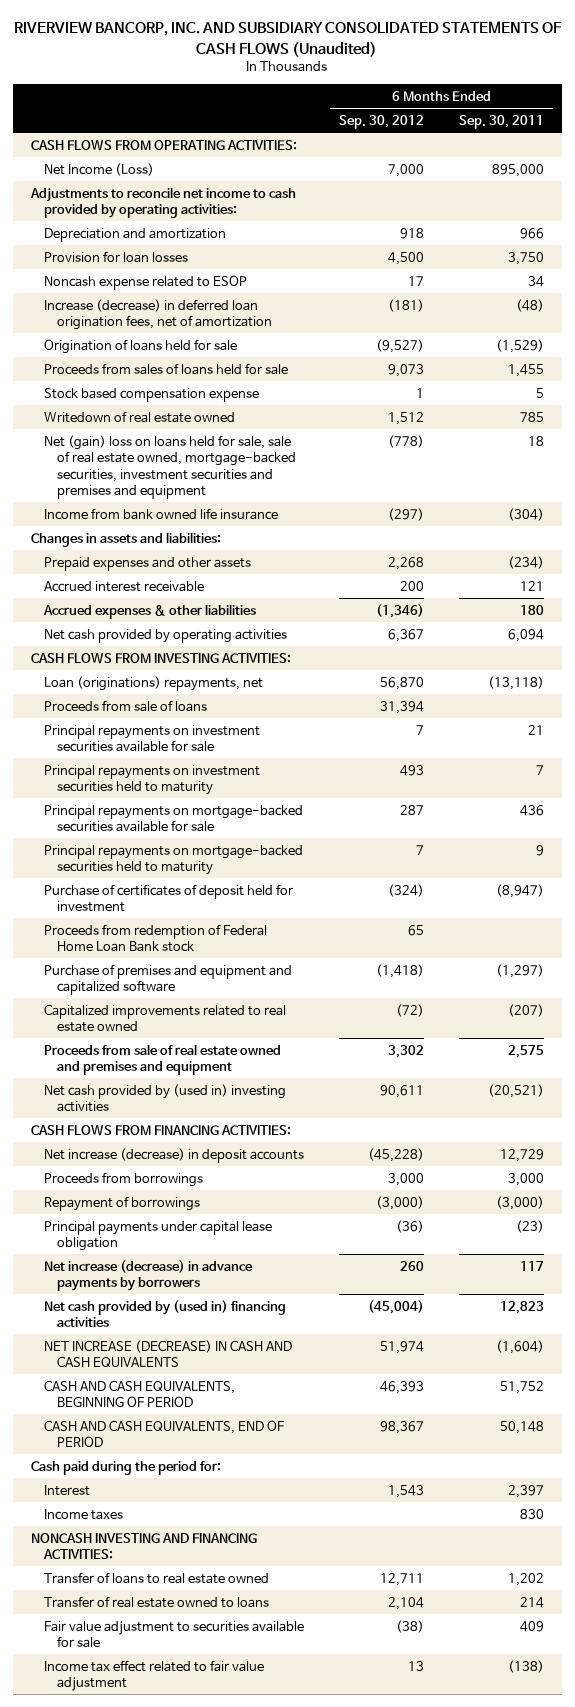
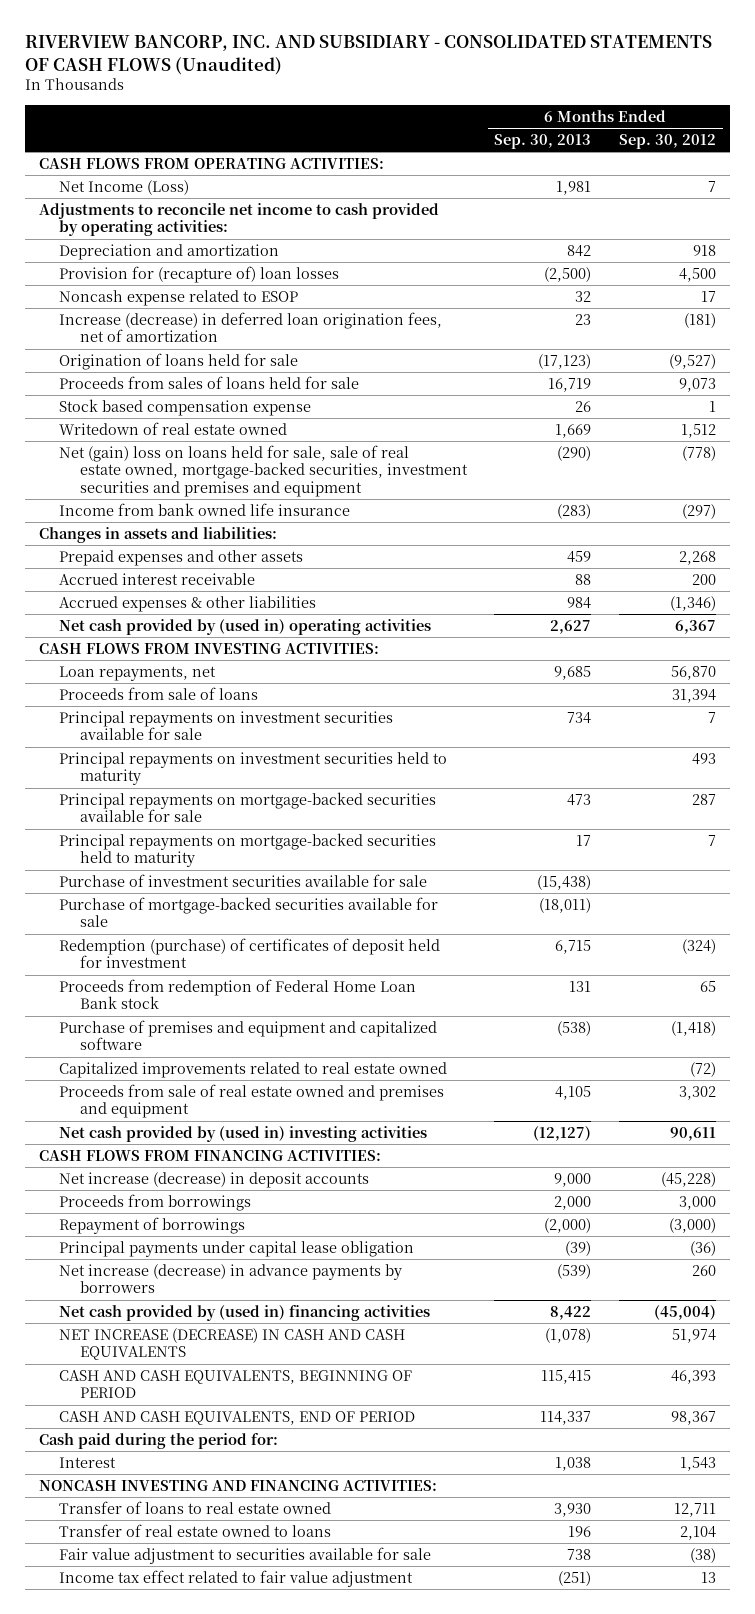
[14,21,563,57] RIVERVIEW BANCORP, INC. AND SUBSIDIARY CONSOLIDATED STATEMENTS OF CASH FLOWS (Unaudited) -> [25,34,713,75] RIVERVIEW BANCORP, INC. AND SUBSIDIARY - CONSOLIDATED STATEMENTS OF CASH FLOWS (Unaudited)
[459,114,545,129] Sep. 30, 2011 -> none
none -> [494,133,592,149] Sep. 30, 2013
[388,163,425,177] 7,000 -> [707,180,716,192] 7
[43,250,188,263] Provision for loan losses -> [59,265,340,283] Provision for (recapture of) loan losses
[43,628,287,643] Net cash provided by operating activities -> [59,618,432,635] Net cash provided by (used in) operating activities
[43,675,263,691] Loan (originations) repayments, net -> [59,665,217,681] Loan repayments, net
none -> [59,873,428,887] Purchase of investment securities available for sale
none -> [59,896,439,928] Purchase of mortgage-backed securities available for sale
[43,883,293,913] Purchase of certificates of deposit held for investment -> [59,937,441,969] Redemption (purchase) of certificates of deposit held for investment
[43,1508,123,1520] Income taxes -> none

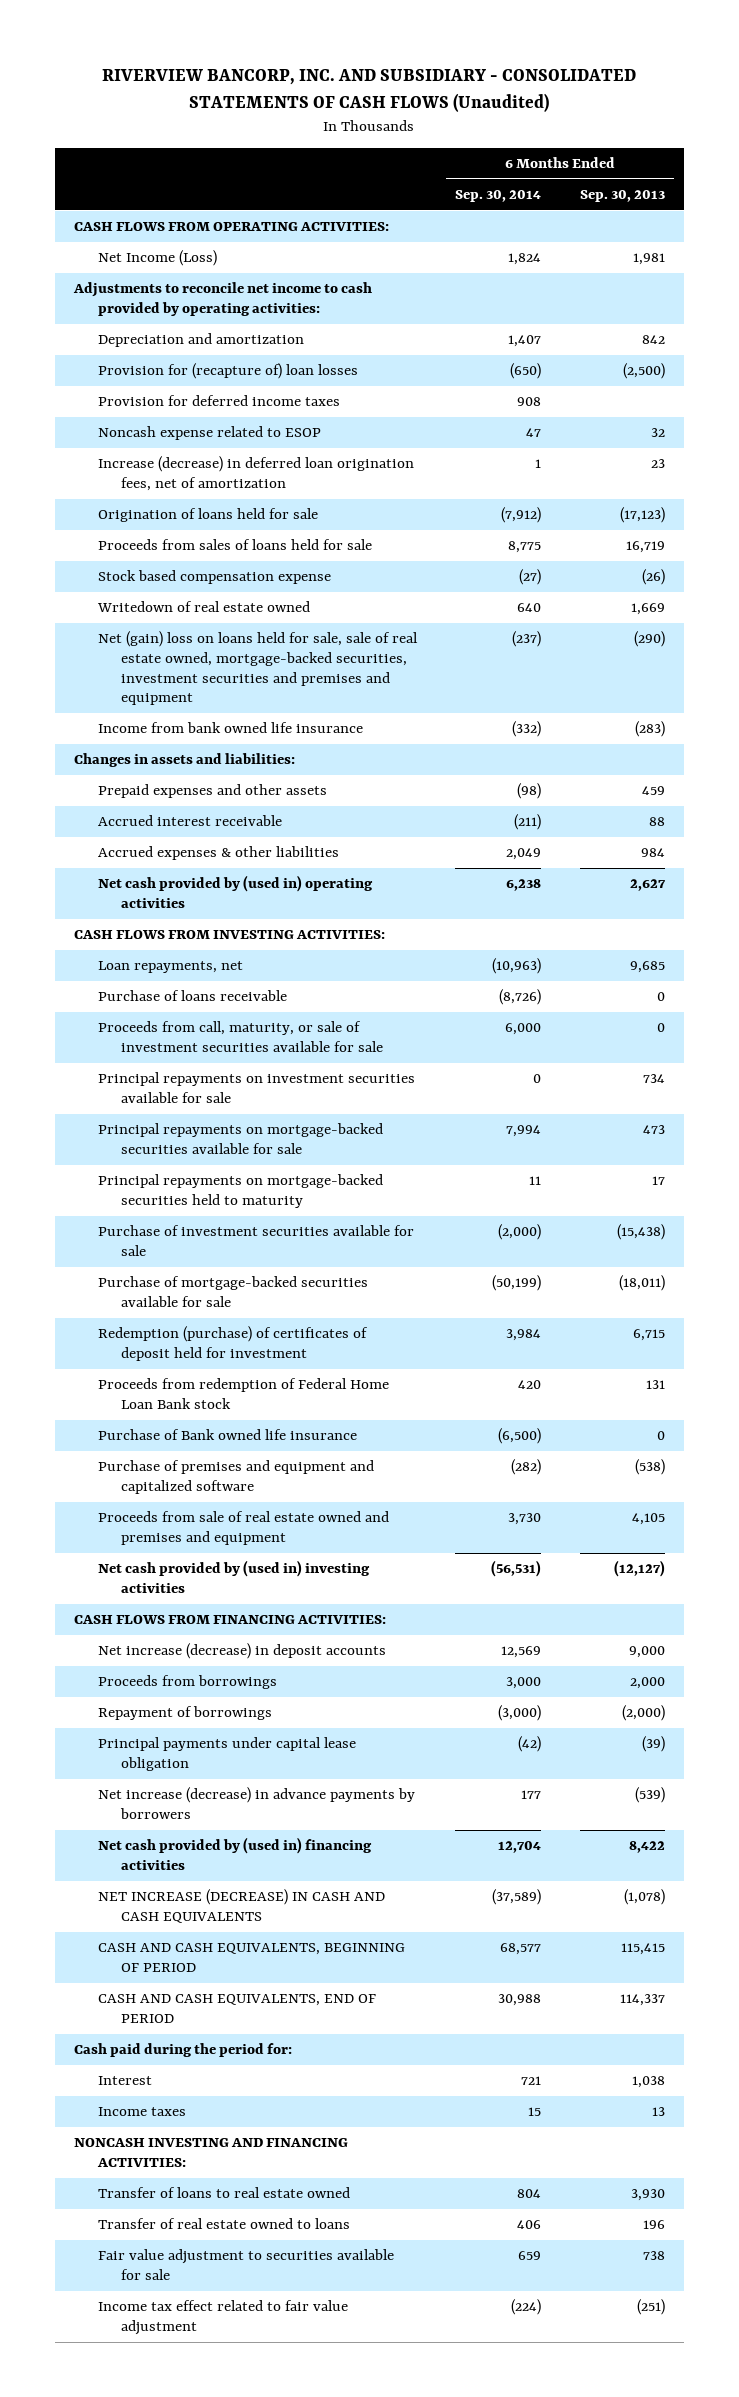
[618,133,716,149] Sep. 30, 2012 -> none
none -> [455,190,542,203] Sep. 30, 2014
none -> [97,395,340,407] Provision for deferred income taxes
[575,400,592,412] 26 -> [641,569,665,586] (26)
[59,686,259,700] Proceeds from sale of loans -> none
none -> [97,990,287,1002] Purchase of loans receivable
none -> [97,1021,384,1053] Proceeds from call, maturity, or sale of investment securities available for sale
[59,751,448,786] Principal repayments on investment securities held to maturity -> none
none -> [97,1429,357,1441] Purchase of Bank owned life insurance
[59,1061,448,1078] Capitalized improvements related to real estate owned -> none
none -> [97,2107,186,2117] Income taxes

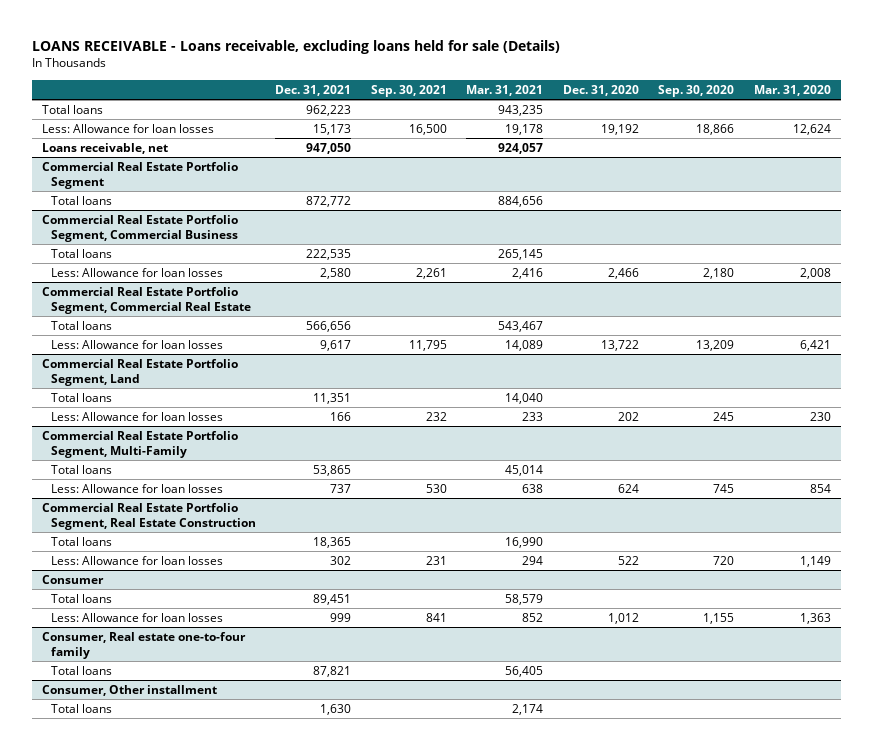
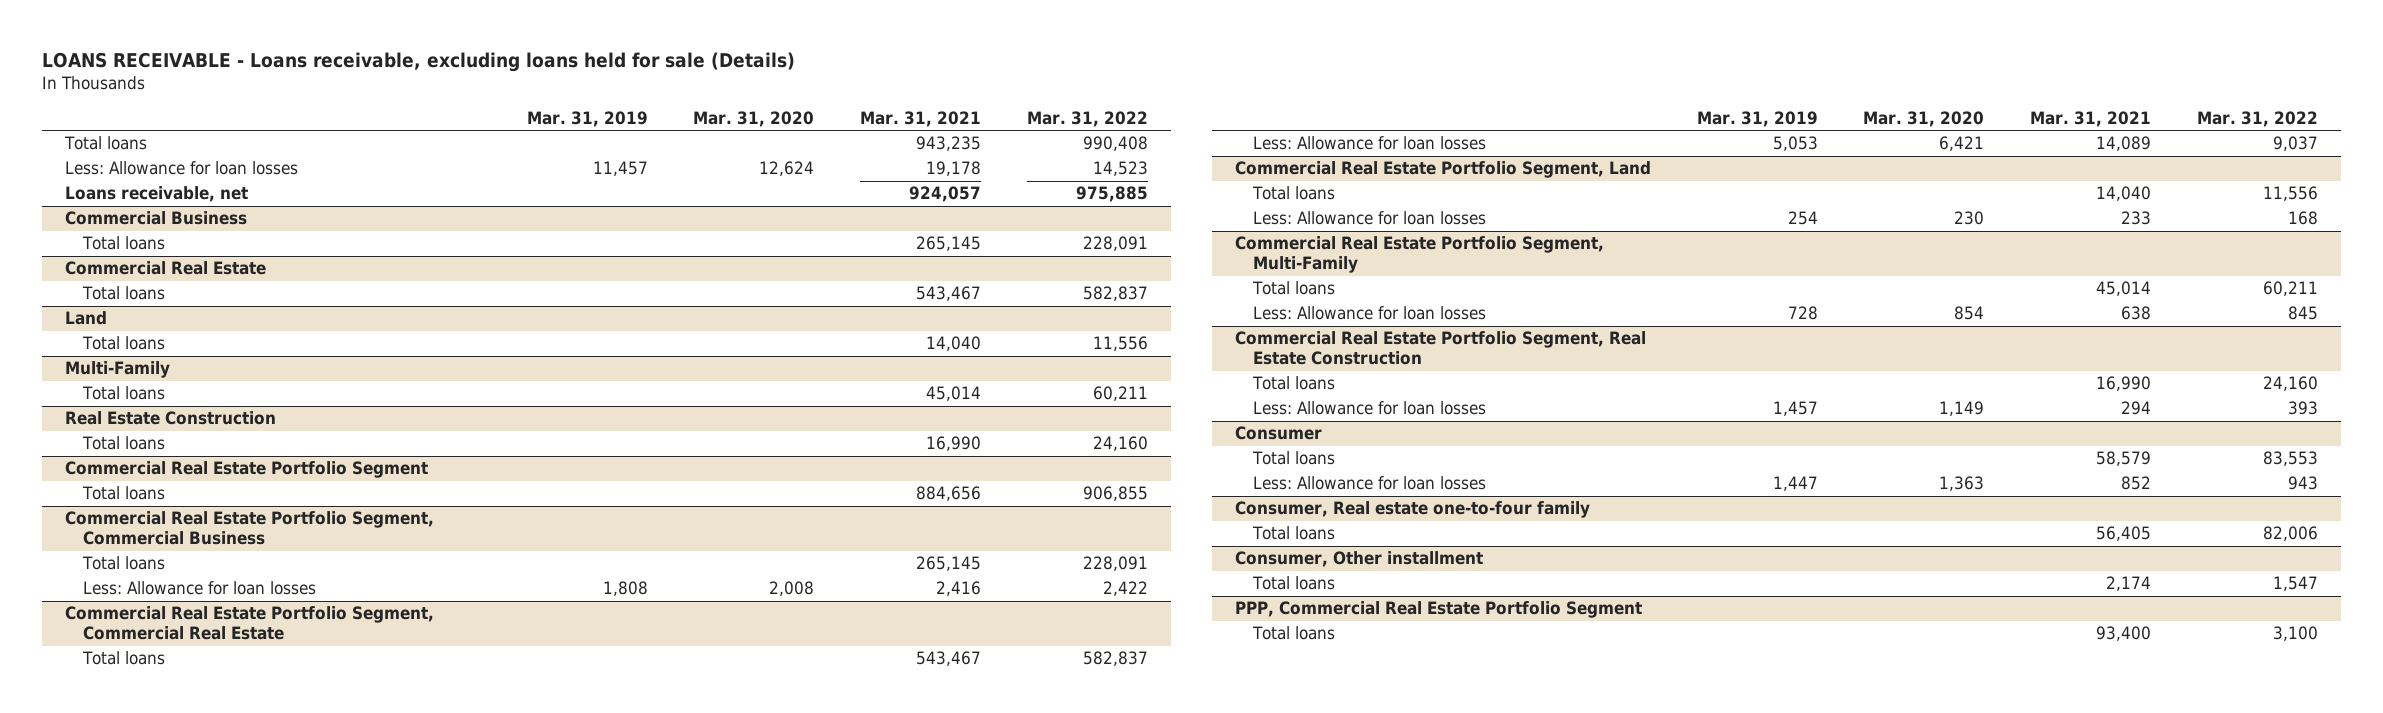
[275,84,352,96] Dec. 31, 2021 -> none
[370,84,447,97] Sep. 30, 2021 -> none
[562,84,639,96] Dec. 31, 2020 -> none
[658,84,735,97] Sep. 30, 2020 -> none
none -> [526,111,648,128] Mar. 31, 2019
none -> [1027,111,1149,128] Mar. 31, 2022
none -> [64,211,247,226] Commercial Business
none -> [81,236,165,251] Total loans
none -> [64,261,266,276] Commercial Real Estate
none -> [81,286,165,301] Total loans
none -> [64,311,107,326] Land
none -> [81,336,165,351] Total loans
none -> [64,361,170,379] Multi-Family
none -> [81,386,165,401] Total loans
none -> [64,411,276,426] Real Estate Construction
none -> [81,436,165,451] Total loans
none -> [1234,601,1642,619] PPP, Commercial Real Estate Portfolio Segment
none -> [1251,626,1335,641] Total loans

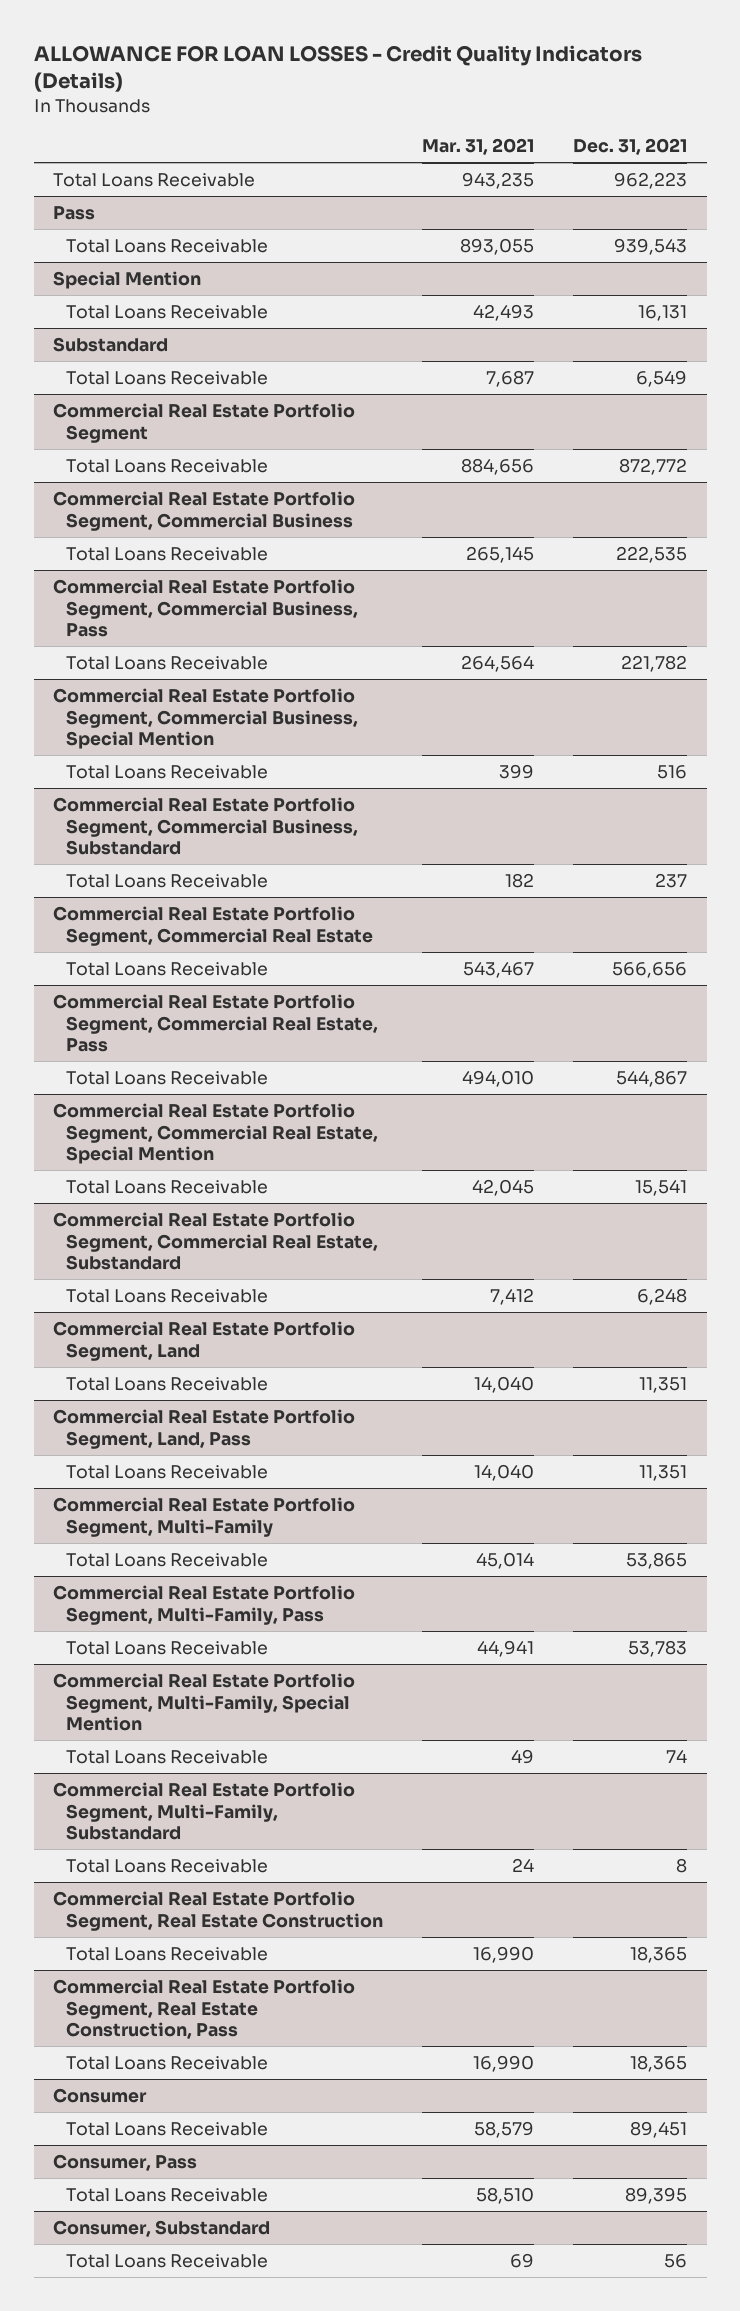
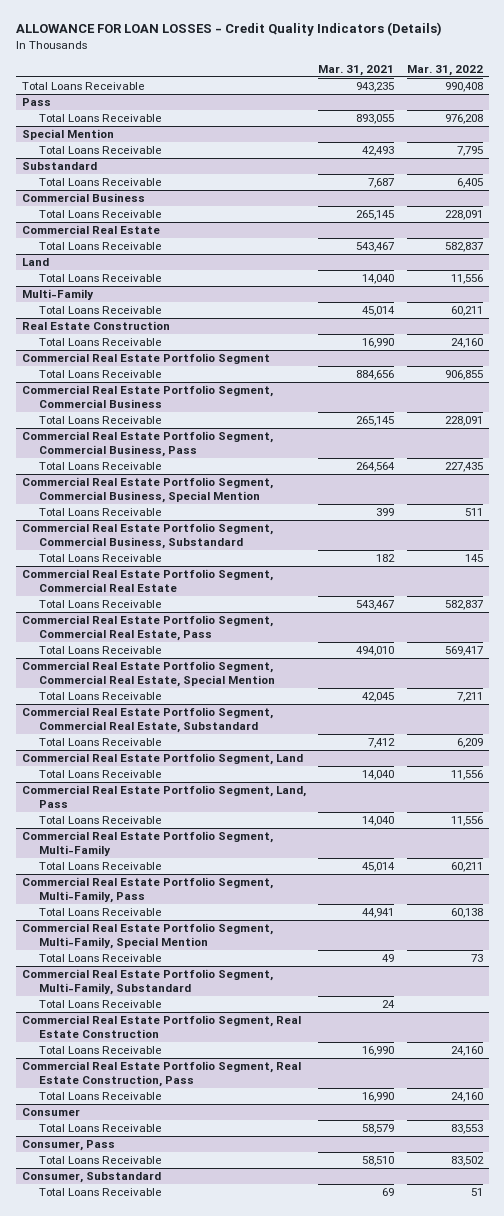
[573,138,688,156] Dec. 31, 2021 -> none
none -> [406,64,483,76] Mar. 31, 2022
none -> [21,193,145,203] Commercial Business
none -> [38,210,162,219] Total Loans Receivable
none -> [21,225,160,235] Commercial Real Estate
none -> [38,242,162,251] Total Loans Receivable
none -> [21,258,49,267] Land
none -> [38,274,162,283] Total Loans Receivable
none -> [21,289,94,301] Multi-Family
none -> [38,306,162,315] Total Loans Receivable
none -> [21,321,170,331] Real Estate Construction
none -> [38,338,162,347] Total Loans Receivable

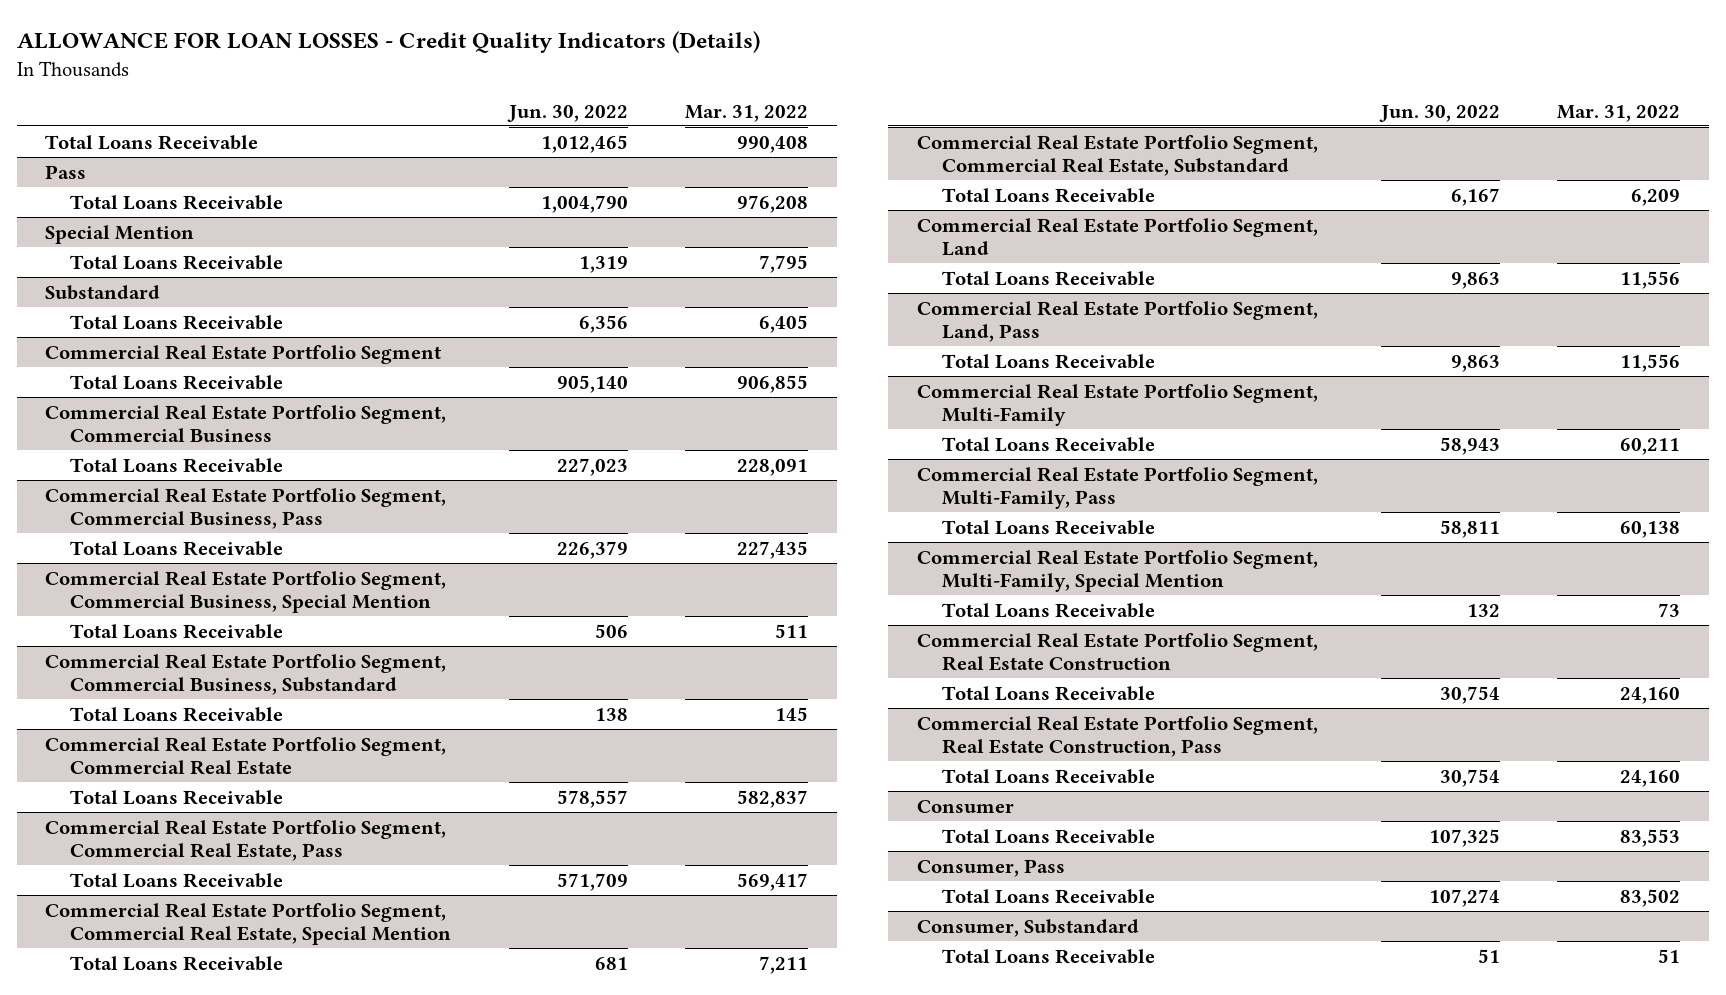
[318,64,395,76] Mar. 31, 2021 -> none
none -> [506,104,628,122] Jun. 30, 2022
[21,193,145,203] Commercial Business -> none
[38,210,162,219] Total Loans Receivable -> none
[21,225,160,235] Commercial Real Estate -> none
[38,242,162,251] Total Loans Receivable -> none
[21,258,49,267] Land -> none
[38,274,162,283] Total Loans Receivable -> none
[21,289,94,301] Multi-Family -> none
[38,306,162,315] Total Loans Receivable -> none
[21,321,170,331] Real Estate Construction -> none
[38,338,162,347] Total Loans Receivable -> none
[21,969,273,995] Commercial Real Estate Portfolio Segment, Multi-Family, Substandard -> none
[38,1000,162,1009] Total Loans Receivable -> none

